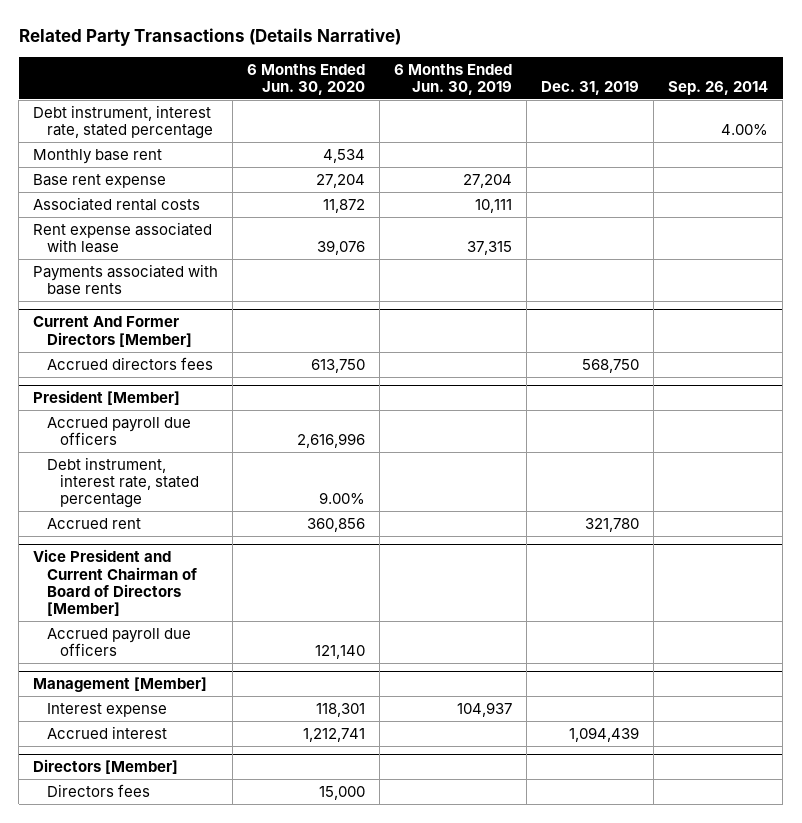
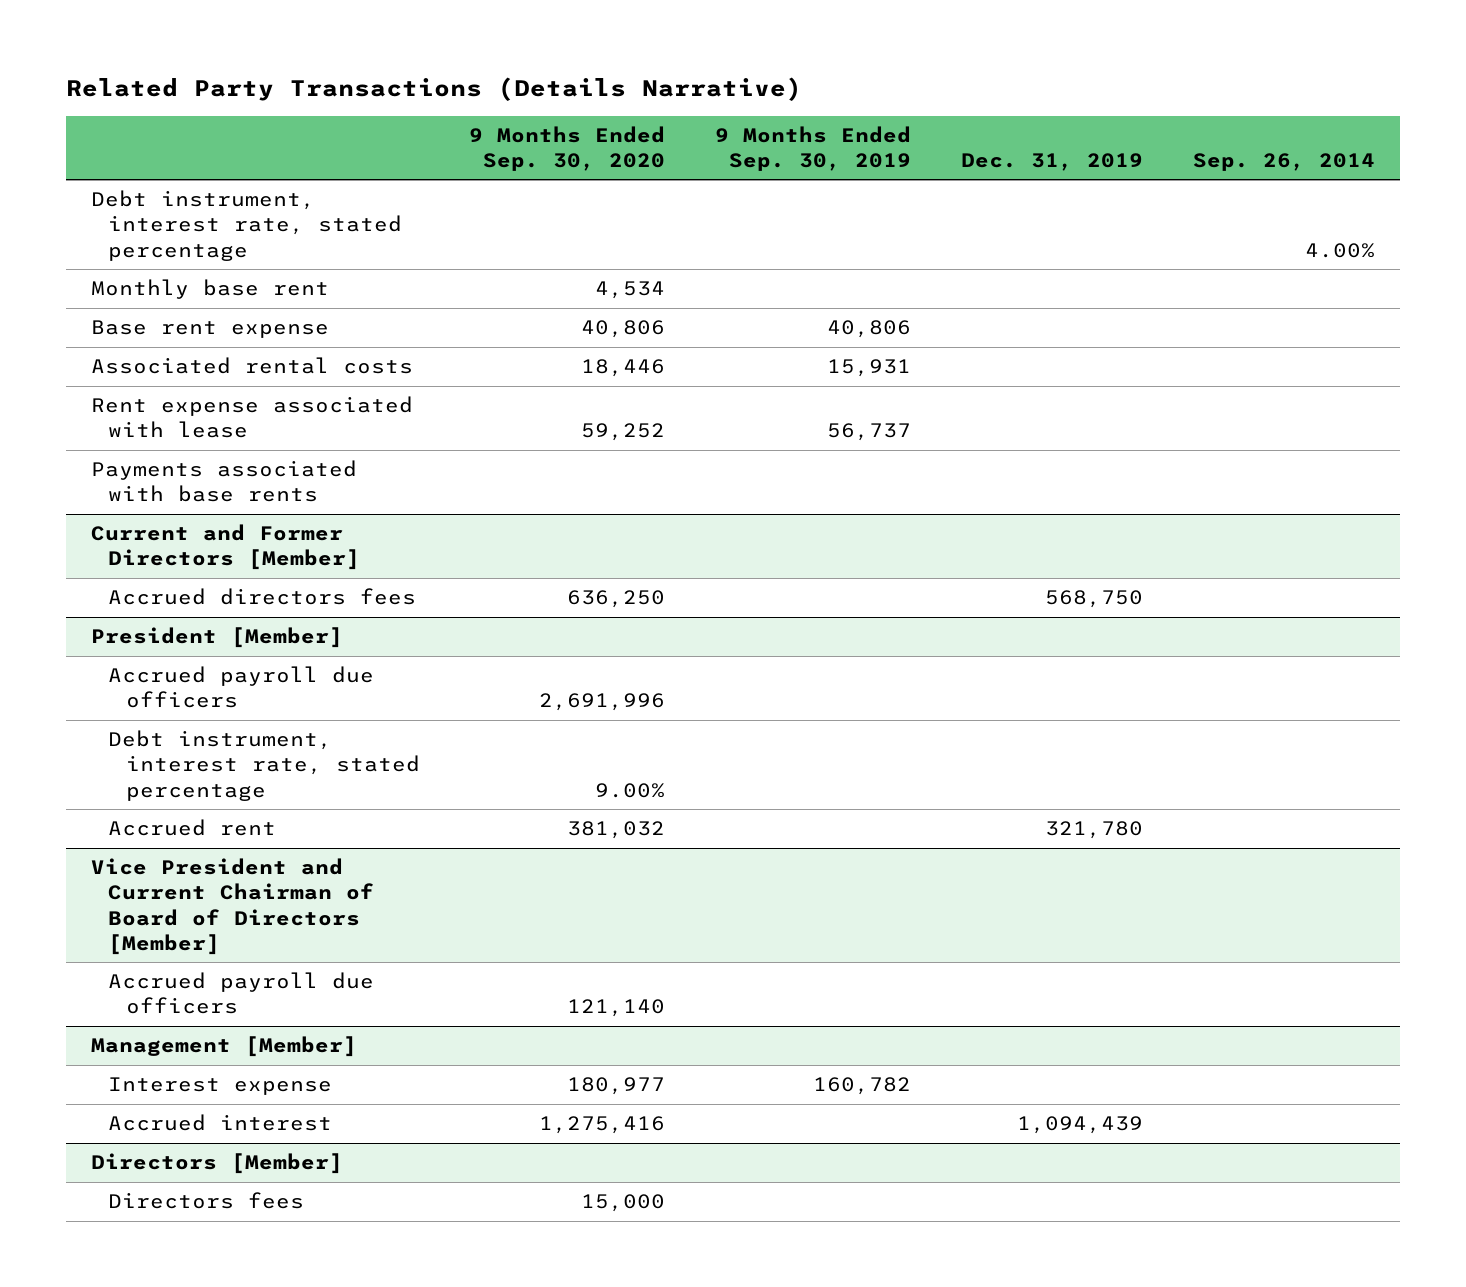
[247,63,366,95] 6 Months Ended Jun. 30, 2020 -> none
[394,63,513,95] 6 Months Ended Jun. 30, 2019 -> none
none -> [469,125,666,171] 9 Months Ended Sep. 30, 2020
none -> [715,125,912,171] 9 Months Ended Sep. 30, 2019
[33,316,192,347] Current And Former Directors [Member] -> [90,524,361,571] Current and Former Directors [Member]

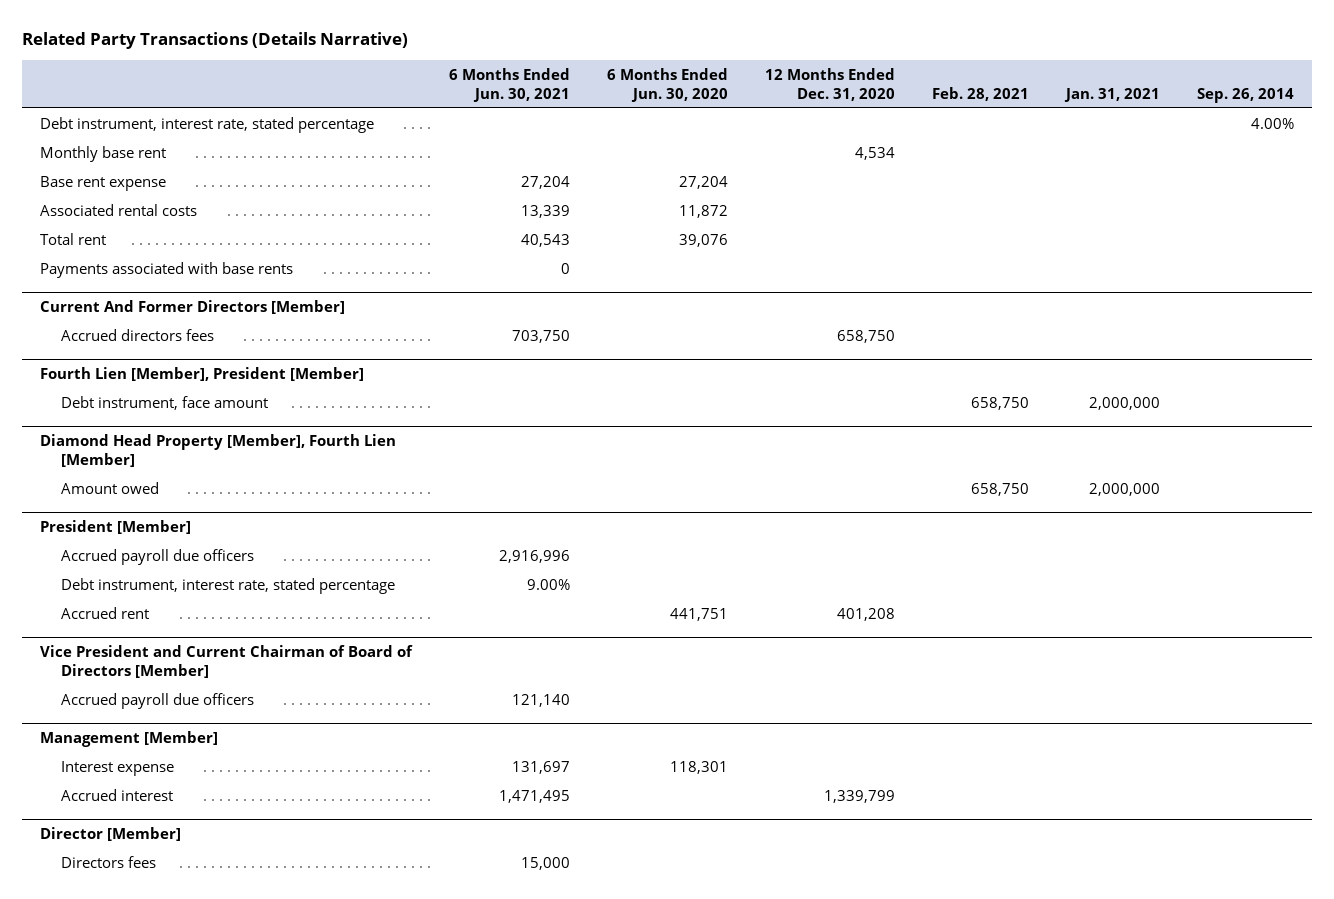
[469,125,666,171] 9 Months Ended Sep. 30, 2020 -> none
[715,125,912,171] 9 Months Ended Sep. 30, 2019 -> none
[960,152,1143,171] Dec. 31, 2019 -> none
none -> [449,67,571,102] 6 Months Ended Jun. 30, 2021
none -> [607,67,729,102] 6 Months Ended Jun. 30, 2020
none -> [765,67,896,101] 12 Months Ended Dec. 31, 2020
none -> [932,86,1030,101] Feb. 28, 2021
none -> [1063,87,1160,102] Jan. 31, 2021
[90,396,413,439] Rent expense associated with lease -> none
none -> [40,232,107,245] Total rent
[90,524,361,571] Current and Former Directors [Member] -> [40,300,346,315] Current And Former Directors [Member]
none -> [40,367,365,382] Fourth Lien [Member], President [Member]
none -> [61,395,269,410] Debt instrument, face amount
none -> [40,434,397,467] Diamond Head Property [Member], Fourth Lien [Member]
none -> [61,481,160,494] Amount owed
[90,1153,343,1175] Directors [Member] -> [40,827,182,842] Director [Member]

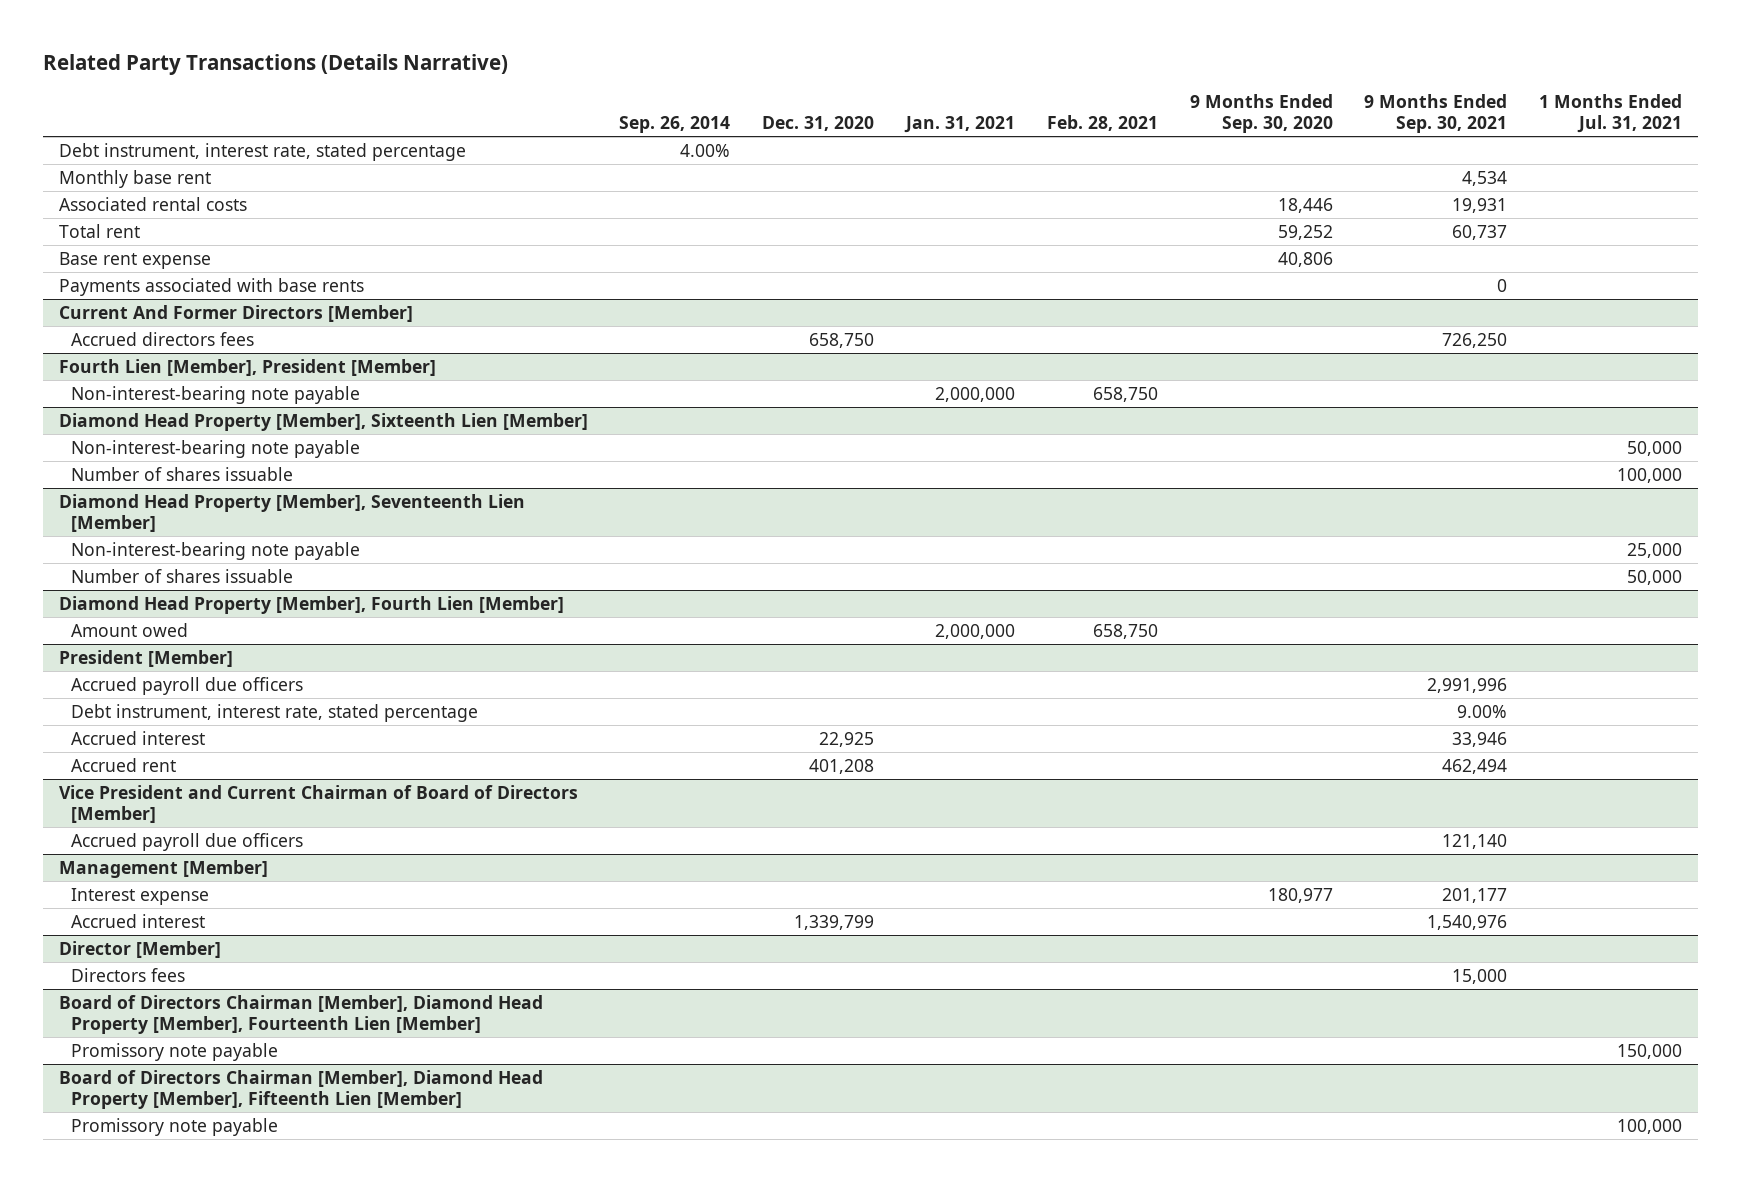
[449,67,571,102] 6 Months Ended Jun. 30, 2021 -> none
[607,67,729,102] 6 Months Ended Jun. 30, 2020 -> none
[765,67,896,101] 12 Months Ended Dec. 31, 2020 -> none
none -> [762,115,875,131] Dec. 31, 2020
none -> [1189,93,1333,133] 9 Months Ended Sep. 30, 2020
none -> [1364,93,1508,133] 9 Months Ended Sep. 30, 2021
none -> [1539,93,1683,133] 1 Months Ended Jul. 31, 2021
[40,175,167,191] Base rent expense -> [58,252,211,270] Base rent expense
[61,395,269,410] Debt instrument, face amount -> [71,386,361,405] Non-interest-bearing note payable
none -> [58,413,588,432] Diamond Head Property [Member], Sixteenth Lien [Member]
none -> [71,440,361,459] Non-interest-bearing note payable
none -> [71,467,294,482] Number of shares issuable
none -> [58,494,525,533] Diamond Head Property [Member], Seventeenth Lien [Member]
none -> [71,542,361,561] Non-interest-bearing note payable
none -> [71,569,294,584] Number of shares issuable
none -> [71,731,206,746] Accrued interest
none -> [58,995,543,1035] Board of Directors Chairman [Member], Diamond Head Property [Member], Fourteenth Lien [Member]
none -> [71,1043,279,1062] Promissory note payable
none -> [58,1070,543,1110] Board of Directors Chairman [Member], Diamond Head Property [Member], Fifteenth Lien [Member]
none -> [71,1118,279,1137] Promissory note payable

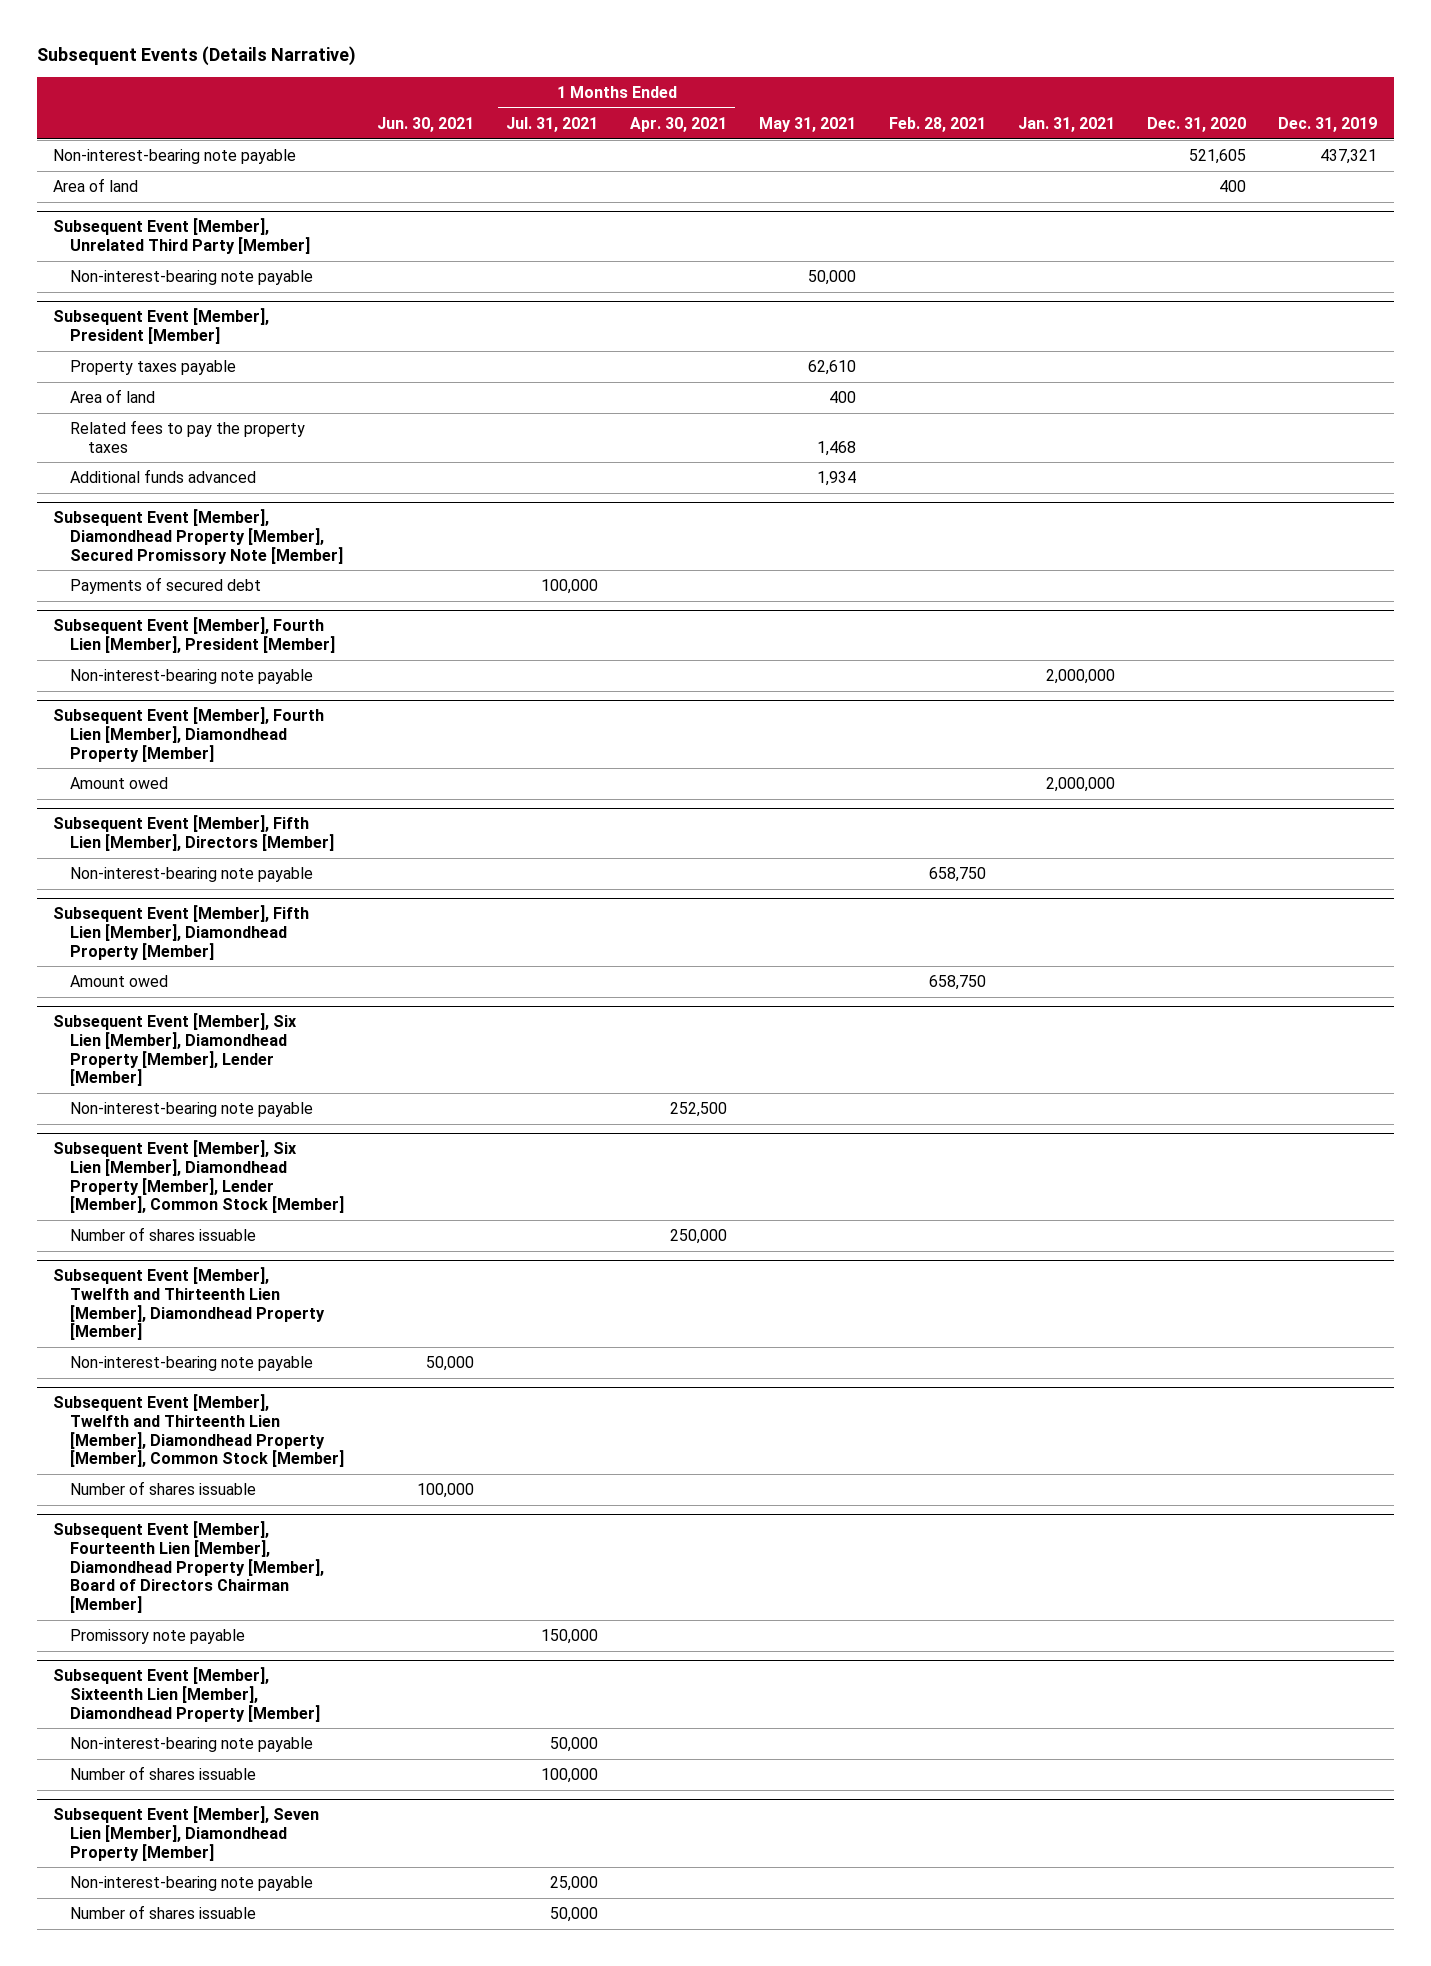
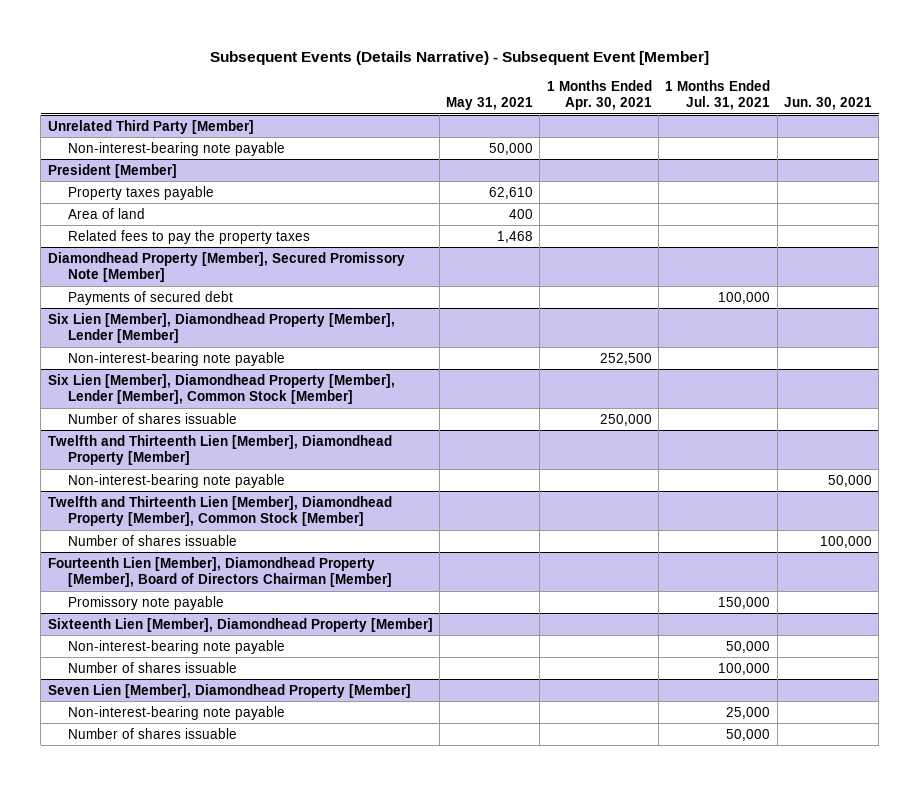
[36,46,356,67] Subsequent Events (Details Narrative) -> [209,50,709,65] Subsequent Events (Details Narrative) - Subsequent Event [Member]
[888,116,986,132] Feb. 28, 2021 -> none
[1017,116,1115,132] Jan. 31, 2021 -> none
[1147,116,1247,132] Dec. 31, 2020 -> none
[1278,116,1378,132] Dec. 31, 2019 -> none
[53,148,297,164] Non-interest-bearing note payable -> none
[53,177,139,192] Area of land -> none
[53,218,311,255] Subsequent Event [Member], Unrelated Third Party [Member] -> [47,119,254,134] Unrelated Third Party [Member]
[53,308,270,345] Subsequent Event [Member], President [Member] -> [47,163,177,178] President [Member]
[70,468,257,483] Additional funds advanced -> none
[53,509,344,564] Subsequent Event [Member], Diamondhead Property [Member], Secured Promissory Note [Member] -> [47,251,405,283] Diamondhead Property [Member], Secured Promissory Note [Member]
[53,617,336,654] Subsequent Event [Member], Fourth Lien [Member], President [Member] -> none
[70,668,314,684] Non-interest-bearing note payable -> none
[53,707,325,762] Subsequent Event [Member], Fourth Lien [Member], Diamondhead Property [Member] -> none
[70,776,169,789] Amount owed -> none
[53,815,335,852] Subsequent Event [Member], Fifth Lien [Member], Directors [Member] -> none
[70,866,314,882] Non-interest-bearing note payable -> none
[53,905,310,960] Subsequent Event [Member], Fifth Lien [Member], Diamondhead Property [Member] -> none
[70,974,169,987] Amount owed -> none
[53,1013,298,1087] Subsequent Event [Member], Six Lien [Member], Diamondhead Property [Member], Lender [Member] -> [47,312,395,344] Six Lien [Member], Diamondhead Property [Member], Lender [Member]
[53,1140,345,1214] Subsequent Event [Member], Six Lien [Member], Diamondhead Property [Member], Lender [Member], Common Stock [Member] -> [47,373,395,405] Six Lien [Member], Diamondhead Property [Member], Lender [Member], Common Stock [Member]
[53,1267,326,1341] Subsequent Event [Member], Twelfth and Thirteenth Lien [Member], Diamondhead Property [Member] -> [47,434,392,466] Twelfth and Thirteenth Lien [Member], Diamondhead Property [Member]
[53,1394,345,1468] Subsequent Event [Member], Twelfth and Thirteenth Lien [Member], Diamondhead Property [Member], Common Stock [Member] -> [47,495,392,527] Twelfth and Thirteenth Lien [Member], Diamondhead Property [Member], Common Stock [Member]
[53,1521,325,1614] Subsequent Event [Member], Fourteenth Lien [Member], Diamondhead Property [Member], Board of Directors Chairman [Member] -> [47,556,393,588] Fourteenth Lien [Member], Diamondhead Property [Member], Board of Directors Chairman [Member]
[53,1667,321,1722] Subsequent Event [Member], Sixteenth Lien [Member], Diamondhead Property [Member] -> [47,617,433,632] Sixteenth Lien [Member], Diamondhead Property [Member]
[53,1806,320,1861] Subsequent Event [Member], Seven Lien [Member], Diamondhead Property [Member] -> [47,683,411,698] Seven Lien [Member], Diamondhead Property [Member]

